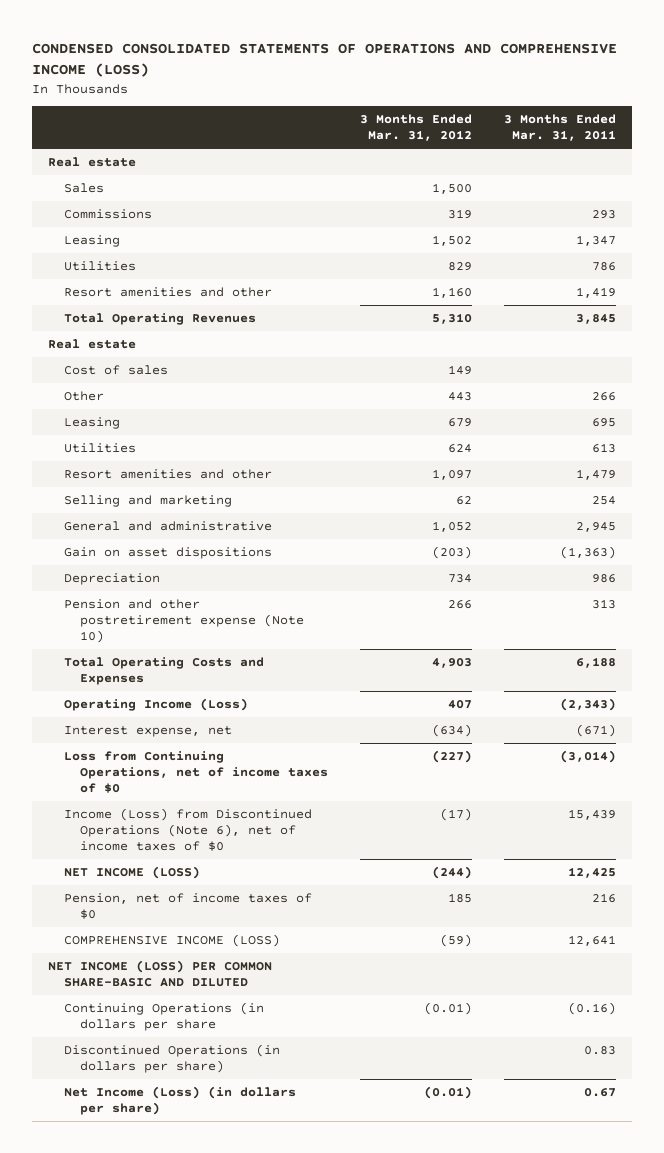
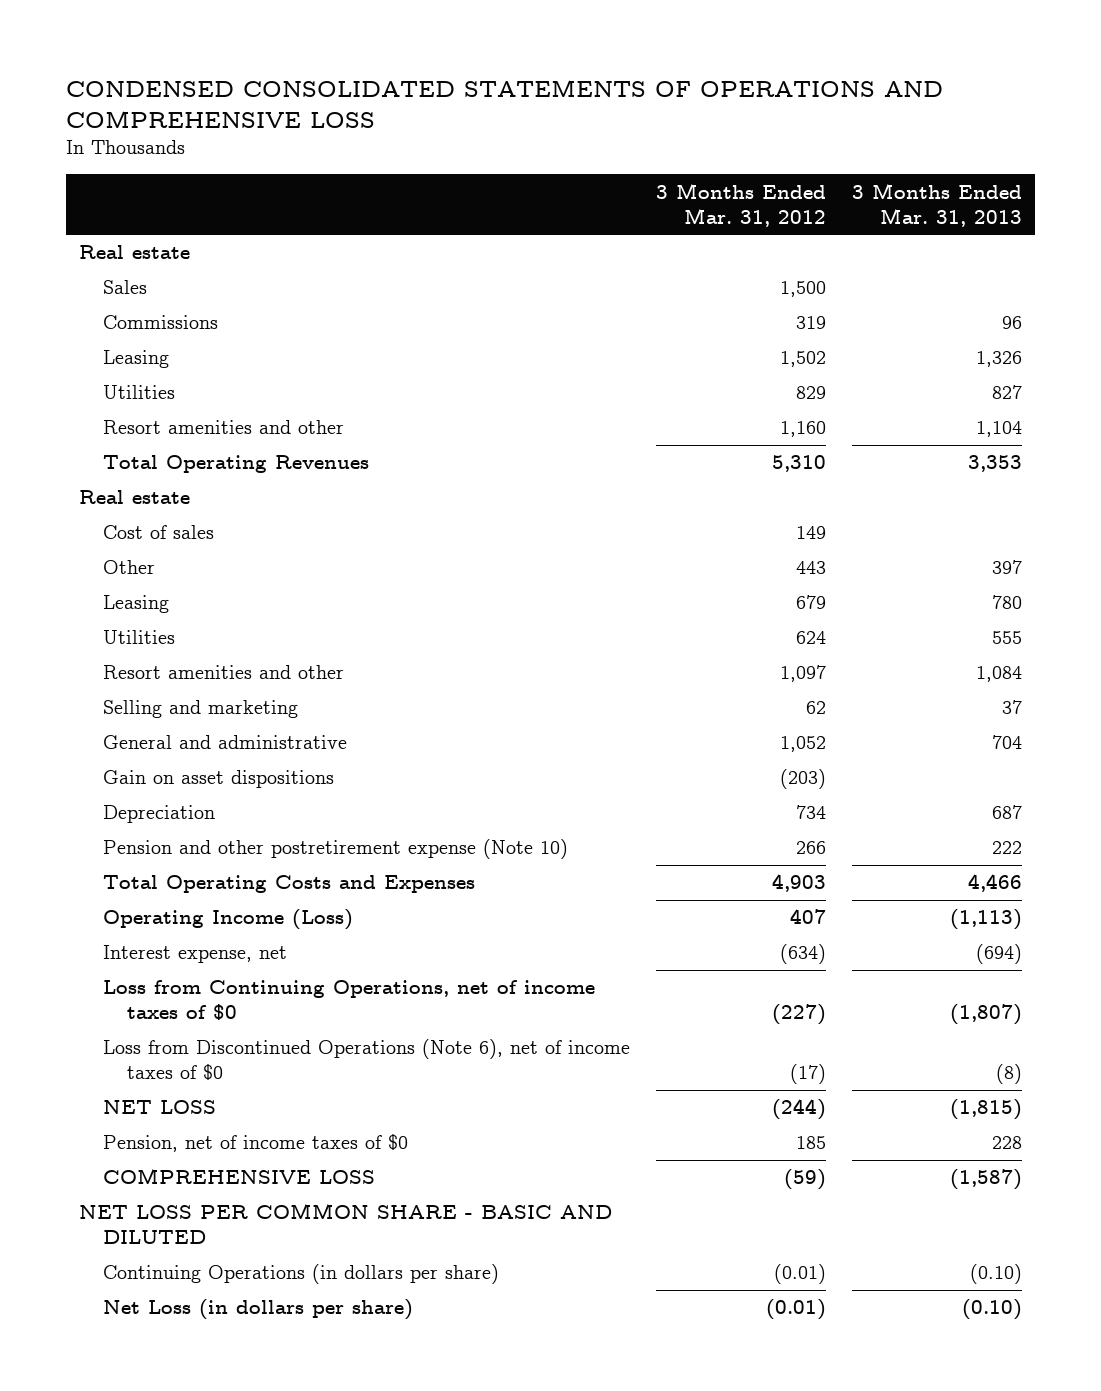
[31,42,617,78] CONDENSED CONSOLIDATED STATEMENTS OF OPERATIONS AND COMPREHENSIVE INCOME (LOSS) -> [66,79,944,128] CONDENSED CONSOLIDATED STATEMENTS OF OPERATIONS AND COMPREHENSIVE LOSS
[503,114,616,142] 3 Months Ended Mar. 31, 2011 -> none
none -> [851,182,1022,227] 3 Months Ended Mar. 31, 2013
[63,808,312,852] Income (Loss) from Discontinued Operations (Note 6), net of income taxes of $0 -> [103,1039,631,1082] Loss from Discontinued Operations (Note 6), net of income taxes of $0
[63,866,200,880] NET INCOME (LOSS) -> [103,1100,217,1115] NET LOSS
[63,1044,280,1074] Discontinued Operations (in dollars per share) -> none
[63,934,280,948] COMPREHENSIVE INCOME (LOSS) -> [103,1168,376,1185] COMPREHENSIVE LOSS
[47,960,272,988] NET INCOME (LOSS) PER COMMON SHARE-BASIC AND DILUTED -> [79,1203,613,1245] NET LOSS PER COMMON SHARE - BASIC AND DILUTED
[63,1002,264,1032] Continuing Operations (in dollars per share -> [103,1264,500,1285] Continuing Operations (in dollars per share)
[63,1086,296,1116] Net Income (Loss) (in dollars per share) -> [103,1299,414,1321] Net Loss (in dollars per share)

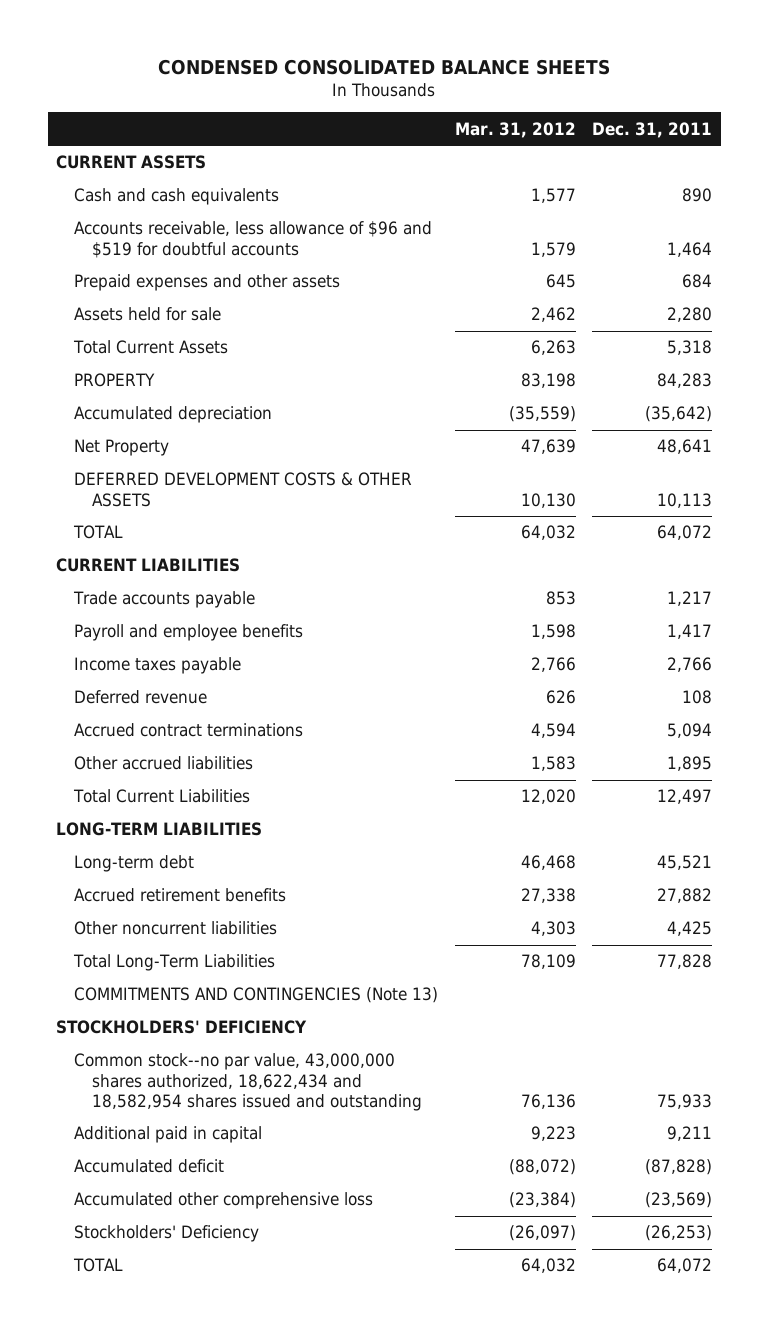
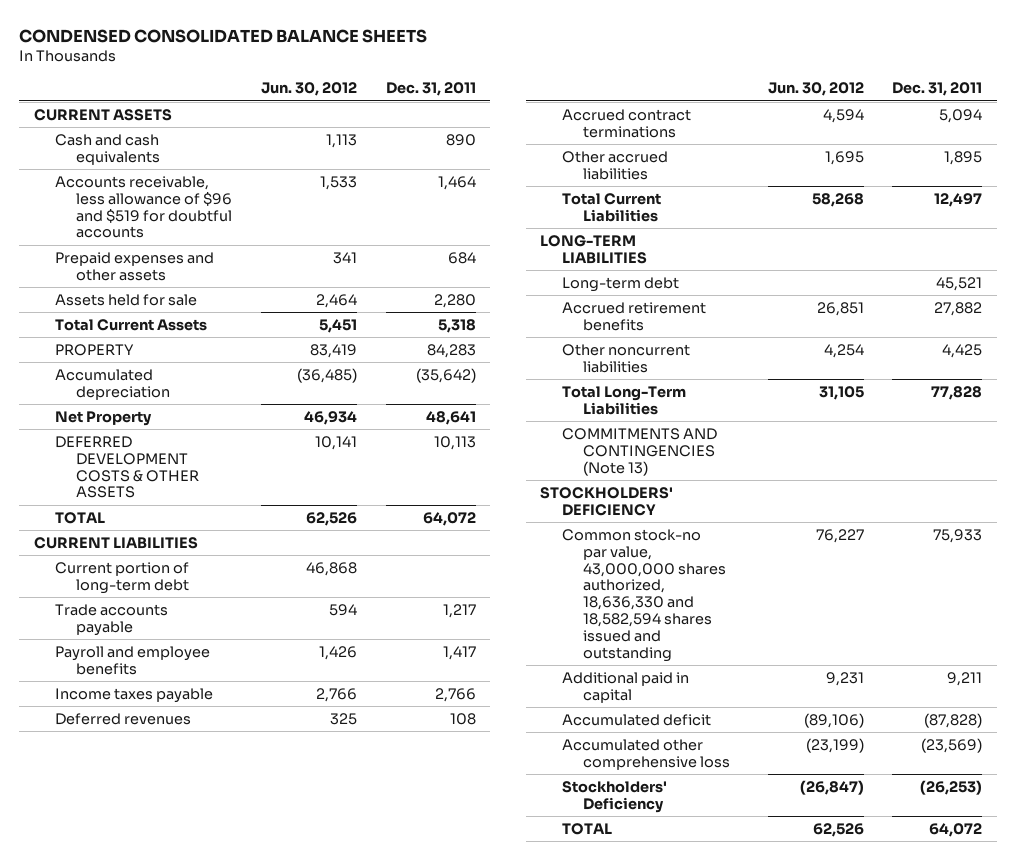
[454,121,576,138] Mar. 31, 2012 -> none
none -> [260,82,357,97] Jun. 30, 2012
none -> [54,561,189,594] Current portion of long-term debt
[74,690,208,705] Deferred revenue -> [54,712,191,725] Deferred revenues
[74,1053,422,1112] Common stock--no par value, 43,000,000 shares authorized, 18,622,434 and 18,582,954 shares issued and outstanding -> [561,528,726,662] Common stock-no par value, 43,000,000 shares authorized, 18,636,330 and 18,582,594 shares issued and outstanding

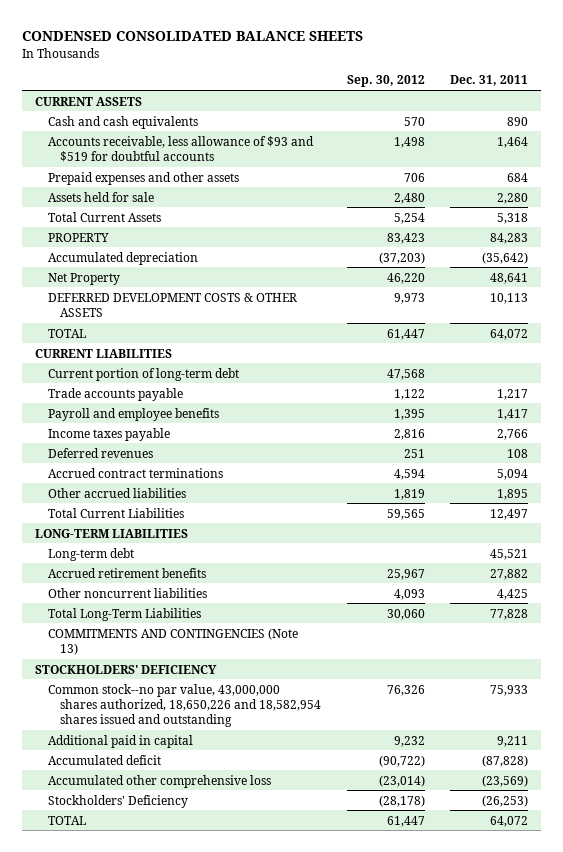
[260,82,357,97] Jun. 30, 2012 -> none
none -> [346,75,425,88] Sep. 30, 2012
[54,175,232,239] Accounts receivable, less allowance of $96 and $519 for doubtful accounts -> [47,135,314,162] Accounts receivable, less allowance of $93 and $519 for doubtful accounts
[561,528,726,662] Common stock-no par value, 43,000,000 shares authorized, 18,636,330 and 18,582,594 shares issued and outstanding -> [47,683,322,728] Common stock--no par value, 43,000,000 shares authorized, 18,650,226 and 18,582,954 shares issued and outstanding

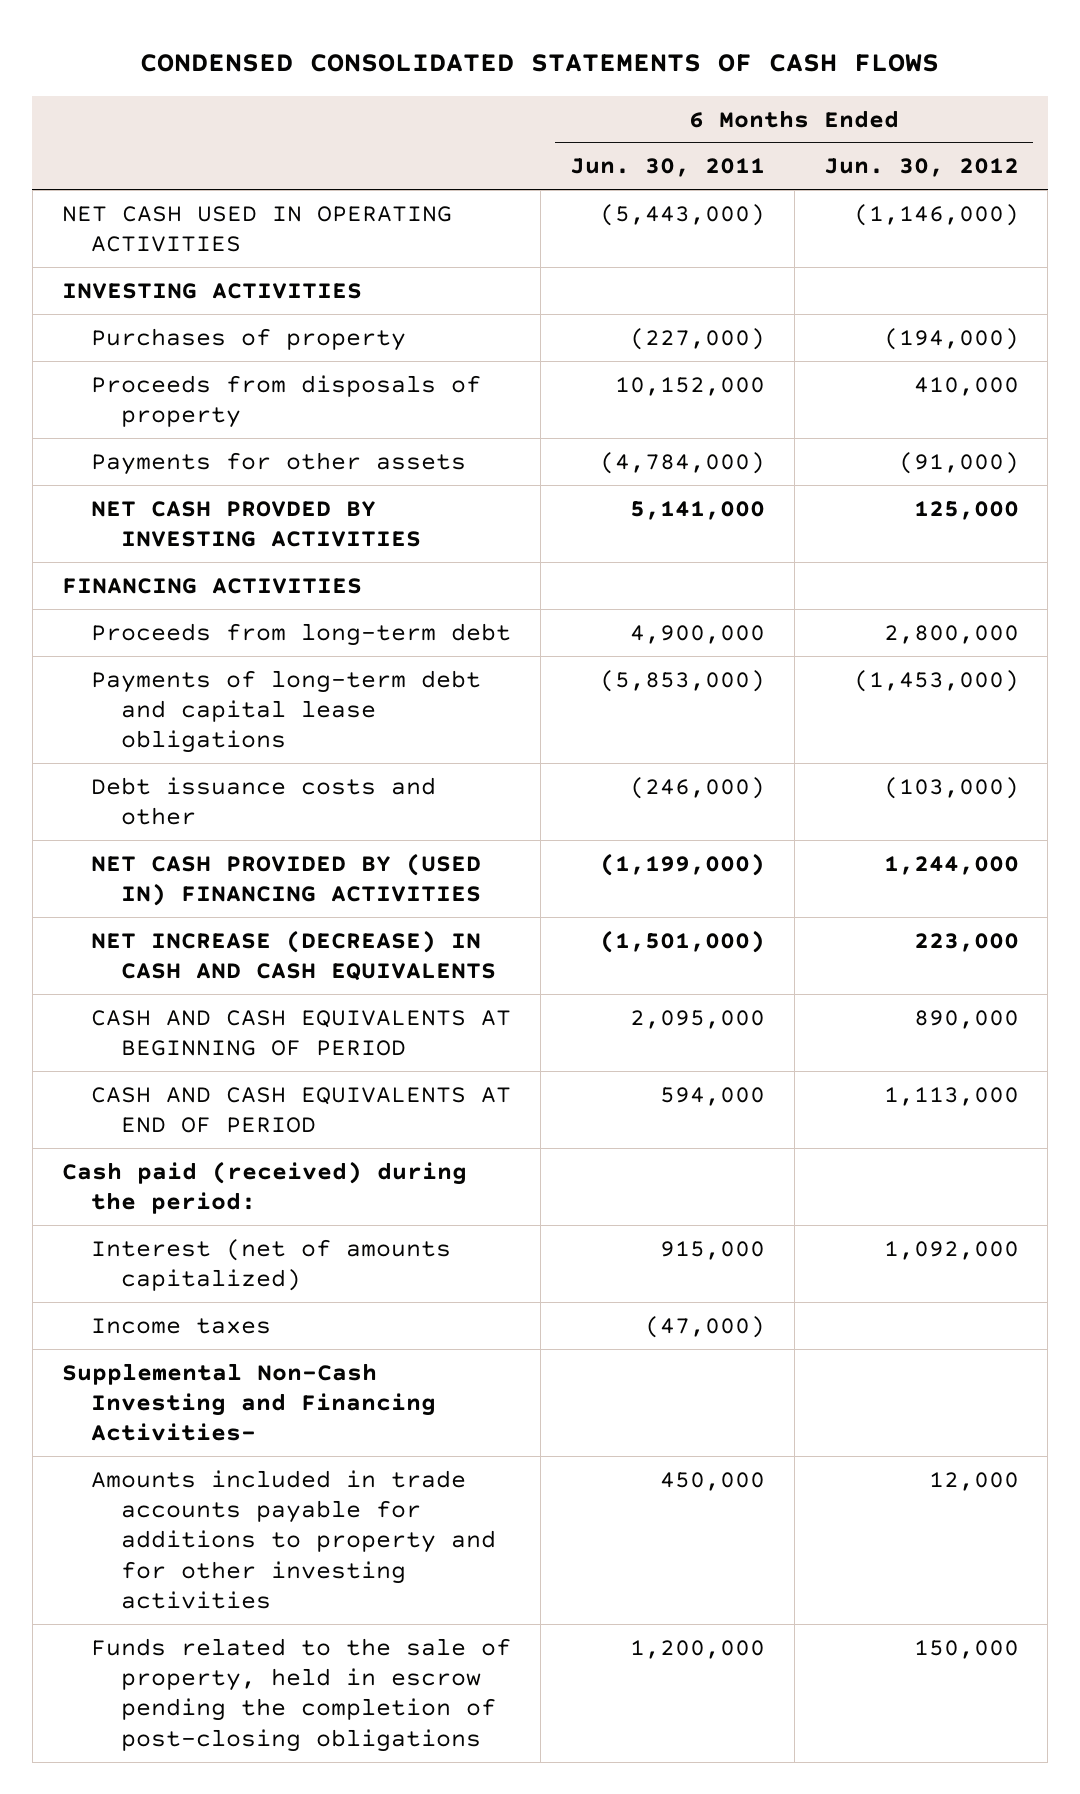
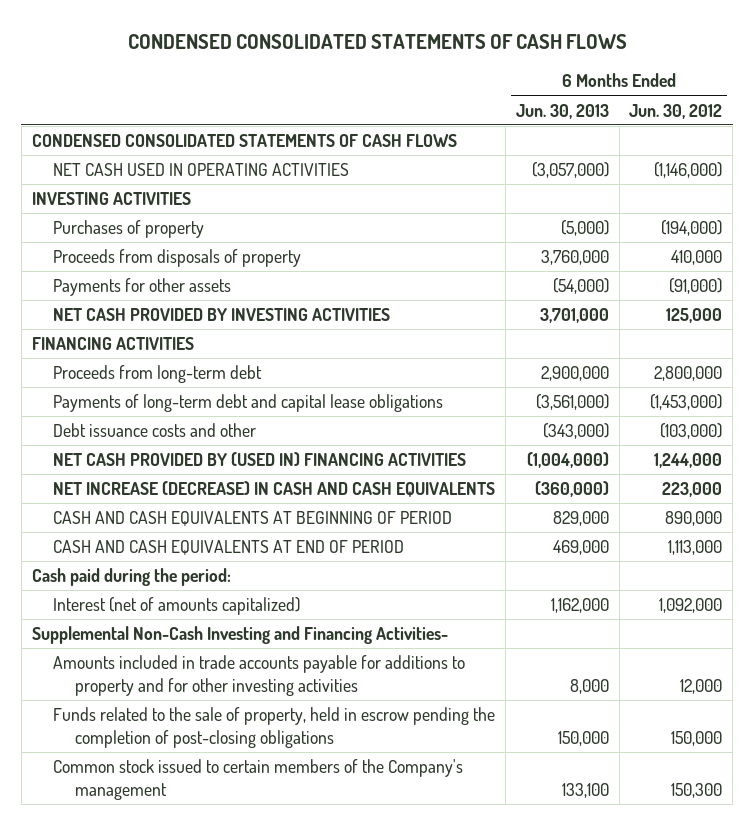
[570,158,766,178] Jun. 30, 2011 -> none
none -> [515,103,609,119] Jun. 30, 2013
none -> [31,134,457,148] CONDENSED CONSOLIDATED STATEMENTS OF CASH FLOWS
[91,500,422,548] NET CASH PROVDED BY INVESTING ACTIVITIES -> [53,308,391,322] NET CASH PROVIDED BY INVESTING ACTIVITIES
[61,1160,467,1215] Cash paid (received) during the period: -> [31,568,231,587] Cash paid during the period:
[91,1317,272,1334] Income taxes -> none
none -> [53,759,464,800] Common stock issued to certain members of the Company's management

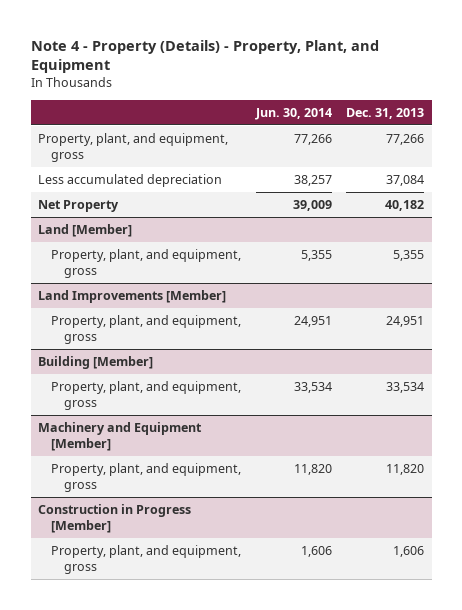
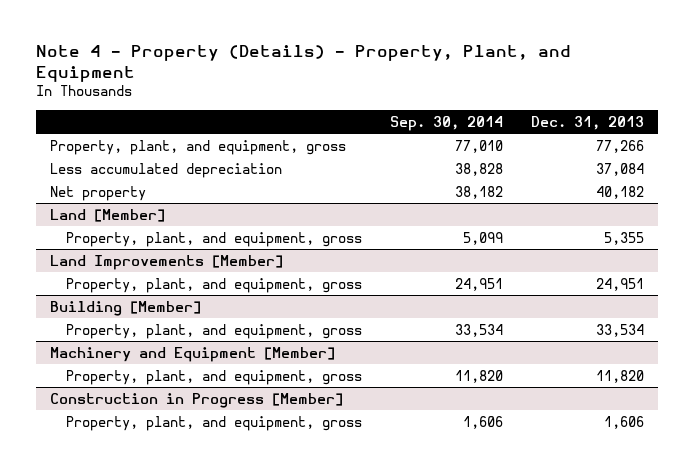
[254,107,332,120] Jun. 30, 2014 -> none
none -> [389,115,503,131] Sep. 30, 2014
[38,200,120,213] Net Property -> [50,185,147,201] Net property

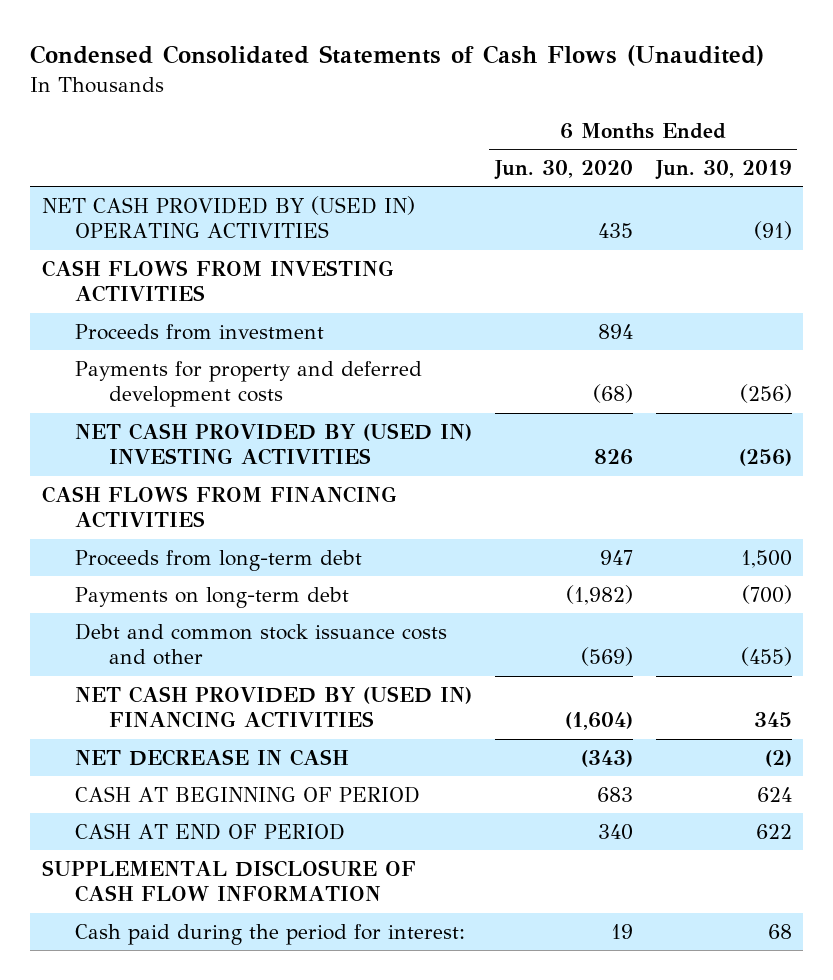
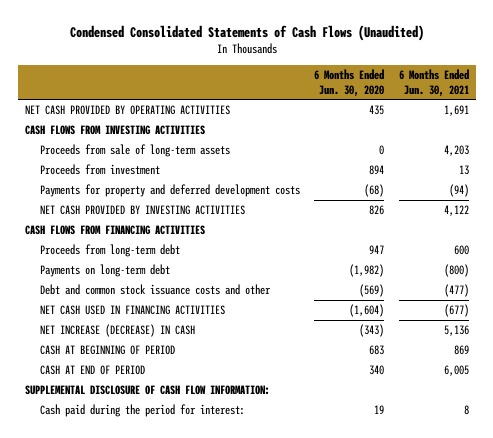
[654,159,792,180] Jun. 30, 2019 -> none
none -> [398,69,469,97] 6 Months Ended Jun. 30, 2021
[41,195,415,239] NET CASH PROVIDED BY (USED IN) OPERATING ACTIVITIES -> [24,105,230,116] NET CASH PROVIDED BY OPERATING ACTIVITIES
none -> [40,144,231,158] Proceeds from sale of long-term assets
[75,422,473,466] NET CASH PROVIDED BY (USED IN) INVESTING ACTIVITIES -> [40,205,246,216] NET CASH PROVIDED BY INVESTING ACTIVITIES
[75,685,473,729] NET CASH PROVIDED BY (USED IN) FINANCING ACTIVITIES -> [40,305,226,316] NET CASH USED IN FINANCING ACTIVITIES
[75,748,350,766] NET DECREASE IN CASH -> [40,324,196,338] NET INCREASE (DECREASE) IN CASH
[41,859,416,903] SUPPLEMENTAL DISCLOSURE OF CASH FLOW INFORMATION -> [24,385,270,396] SUPPLEMENTAL DISCLOSURE OF CASH FLOW INFORMATION:

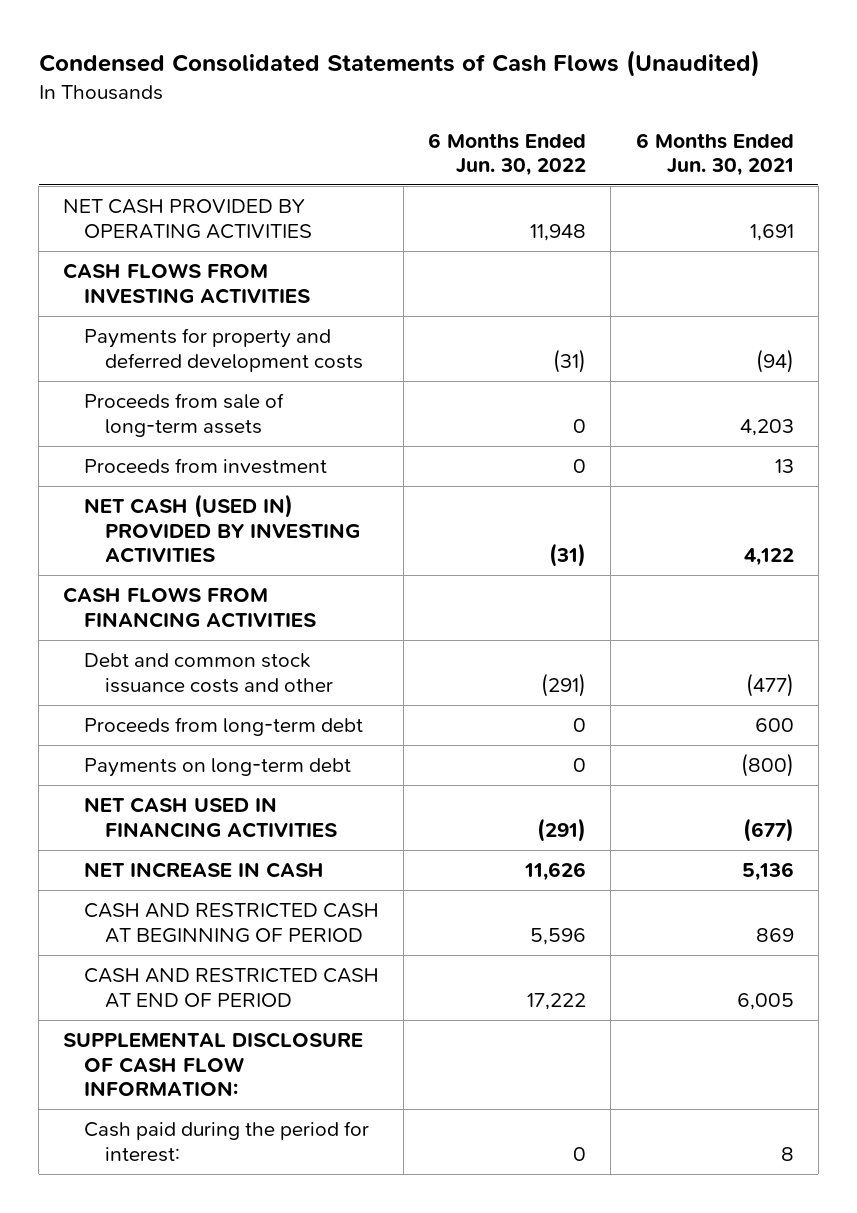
[314,69,385,97] 6 Months Ended Jun. 30, 2020 -> none
none -> [428,132,587,176] 6 Months Ended Jun. 30, 2022
[40,184,301,198] Payments for property and deferred development costs -> [84,328,364,372] Payments for property and deferred development costs
[40,205,246,216] NET CASH PROVIDED BY INVESTING ACTIVITIES -> [84,494,361,564] NET CASH (USED IN) PROVIDED BY INVESTING ACTIVITIES
[40,284,272,296] Debt and common stock issuance costs and other -> [84,653,334,693] Debt and common stock issuance costs and other
[40,324,196,338] NET INCREASE (DECREASE) IN CASH -> [84,862,325,879] NET INCREASE IN CASH
[40,345,176,356] CASH AT BEGINNING OF PERIOD -> [84,903,380,943] CASH AND RESTRICTED CASH AT BEGINNING OF PERIOD
[40,365,146,376] CASH AT END OF PERIOD -> [84,968,380,1008] CASH AND RESTRICTED CASH AT END OF PERIOD

